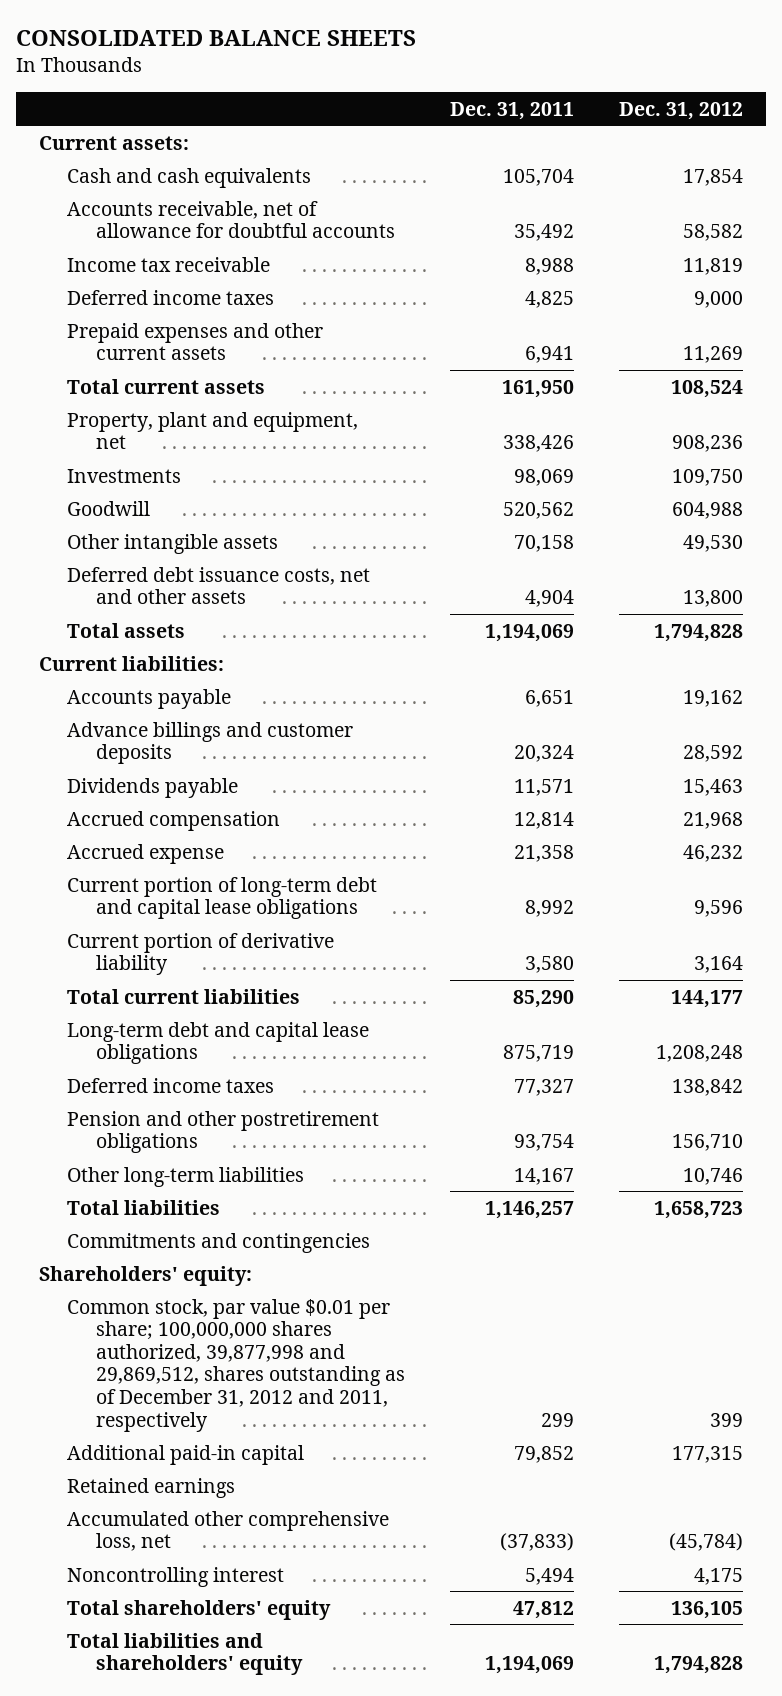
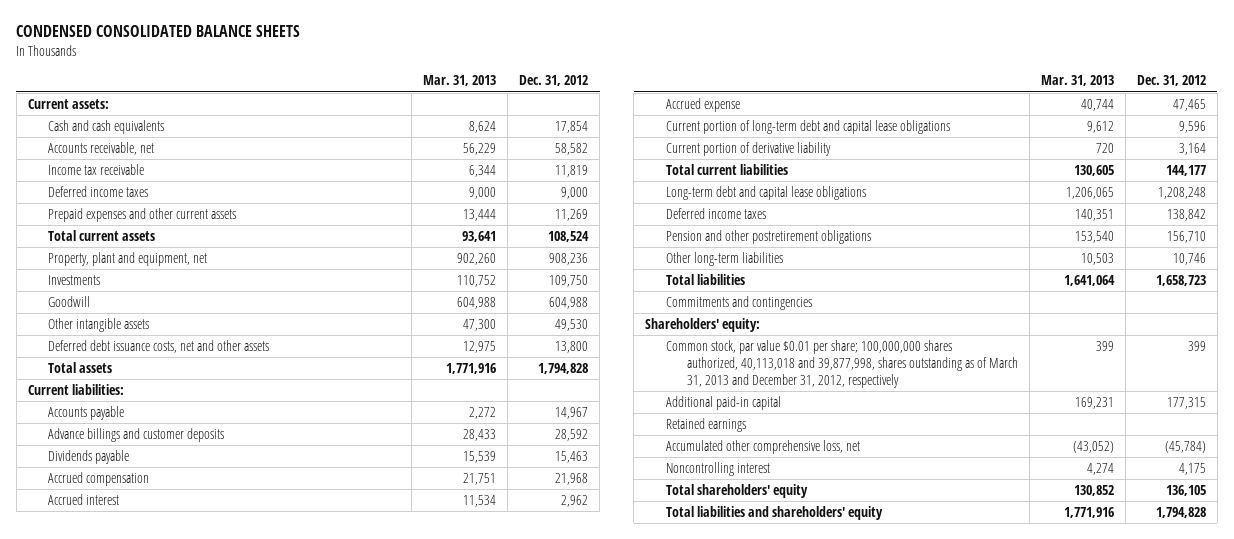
[16,30,417,47] CONSOLIDATED BALANCE SHEETS -> [16,25,301,38] CONDENSED CONSOLIDATED BALANCE SHEETS
[449,101,574,120] Dec. 31, 2011 -> none
none -> [423,75,497,87] Mar. 31, 2013
[67,200,395,239] Accounts receivable, net of allowance for doubtful accounts -> [48,141,155,155] Accounts receivable, net
[683,689,744,707] 19,162 -> [555,406,589,419] 14,967
none -> [48,493,120,505] Accrued interest
[683,844,744,862] 46,232 -> [1172,98,1206,111] 47,465
[67,1298,405,1432] Common stock, par value $0.01 per share; 100,000,000 shares authorized, 39,877,998 and 29,869,512, shares outstanding as of December 31, 2012 and 2011, respectively -> [666,339,1019,389] Common stock, par value $0.01 per share; 100,000,000 shares authorized, 40,113,018 and 39,877,998, shares outstanding as of March 31, 2013 and December 31, 2012, respectively

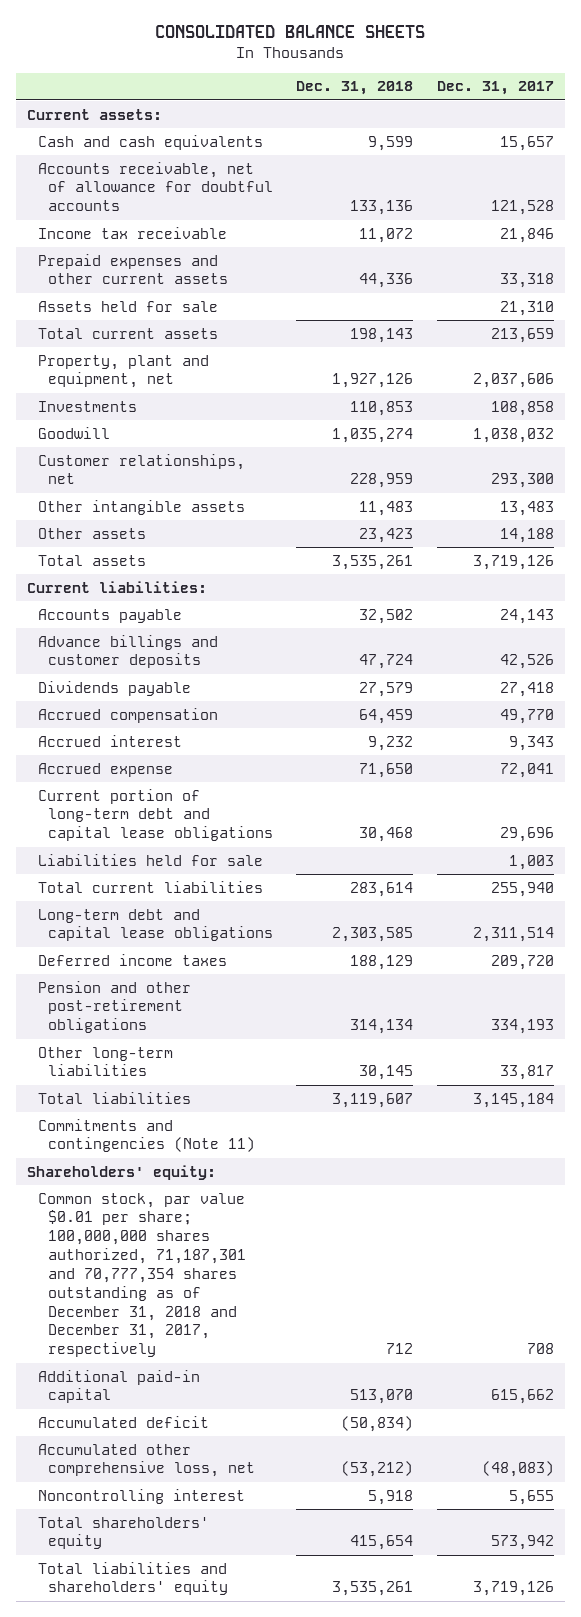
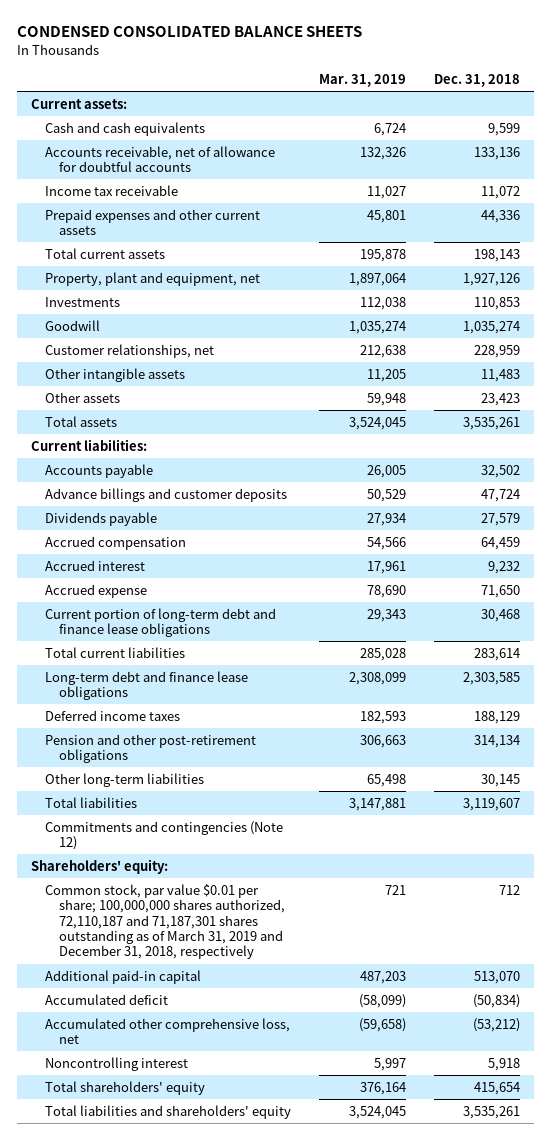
[155,25,426,39] CONSOLIDATED BALANCE SHEETS -> [17,26,363,38] CONDENSED CONSOLIDATED BALANCE SHEETS
[436,81,554,96] Dec. 31, 2017 -> none
none -> [319,74,407,88] Mar. 31, 2019
[37,300,218,312] Assets held for sale -> none
[37,853,263,866] Liabilities held for sale -> none
[37,788,274,842] Current portion of long-term debt and capital lease obligations -> [45,607,277,638] Current portion of long-term debt and finance lease obligations
[37,908,274,942] Long-term debt and capital lease obligations -> [45,670,249,701] Long-term debt and finance lease obligations
[37,1118,256,1153] Commitments and contingencies (Note 11) -> [45,820,284,851] Commitments and contingencies (Note 12)
[37,1192,247,1358] Common stock, par value $0.01 per share; 100,000,000 shares authorized, 71,187,301 and 70,777,354 shares outstanding as of December 31, 2018 and December 31, 2017, respectively -> [45,883,285,960] Common stock, par value $0.01 per share; 100,000,000 shares authorized, 72,110,187 and 71,187,301 shares outstanding as of March 31, 2019 and December 31, 2018, respectively

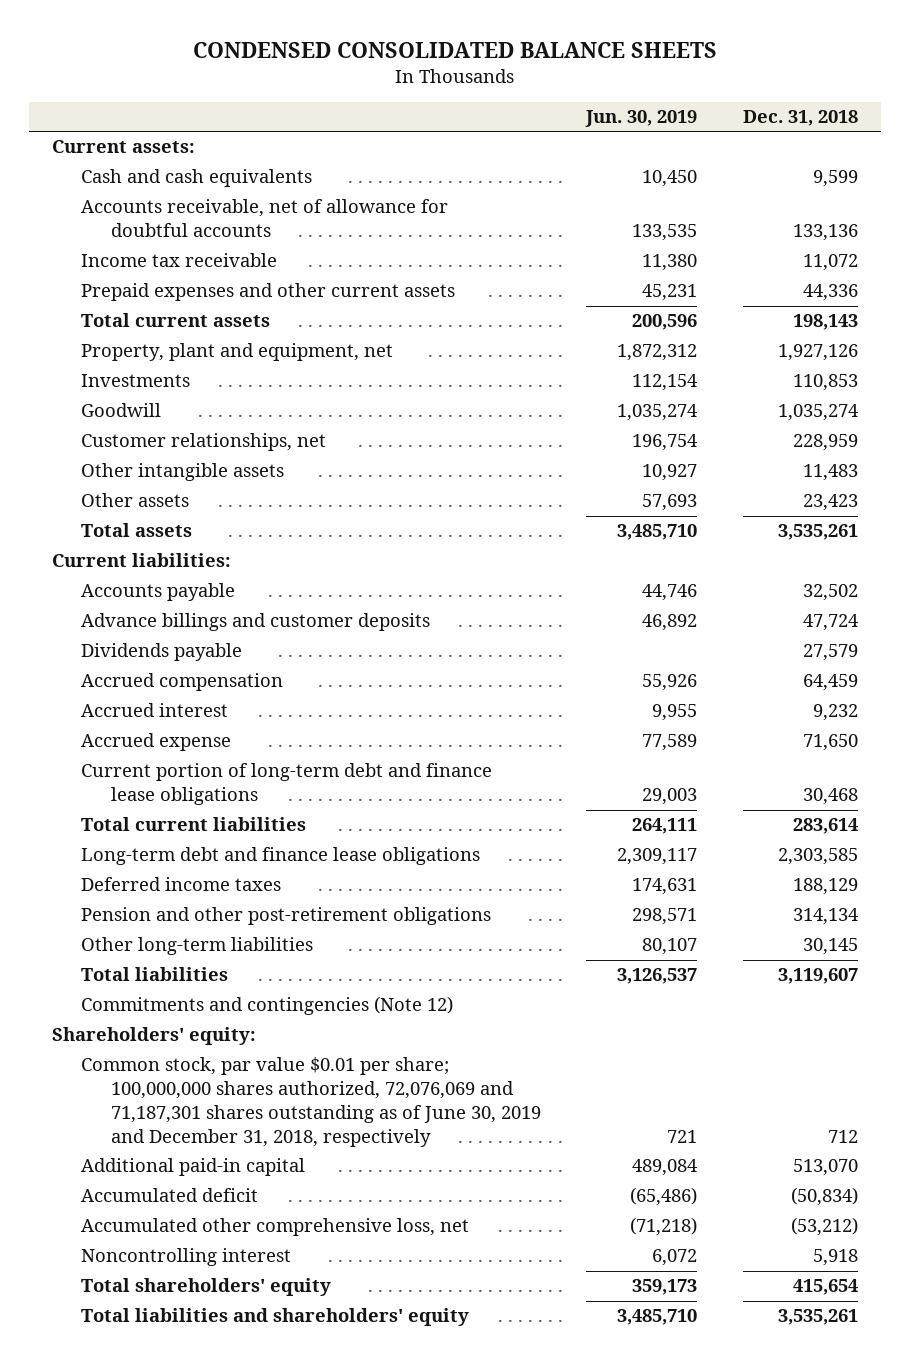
[319,74,407,88] Mar. 31, 2019 -> none
none -> [585,110,698,128] Jun. 30, 2019
[45,883,285,960] Common stock, par value $0.01 per share; 100,000,000 shares authorized, 72,110,187 and 71,187,301 shares outstanding as of March 31, 2019 and December 31, 2018, respectively -> [81,1057,541,1148] Common stock, par value $0.01 per share; 100,000,000 shares authorized, 72,076,069 and 71,187,301 shares outstanding as of June 30, 2019 and December 31, 2018, respectively

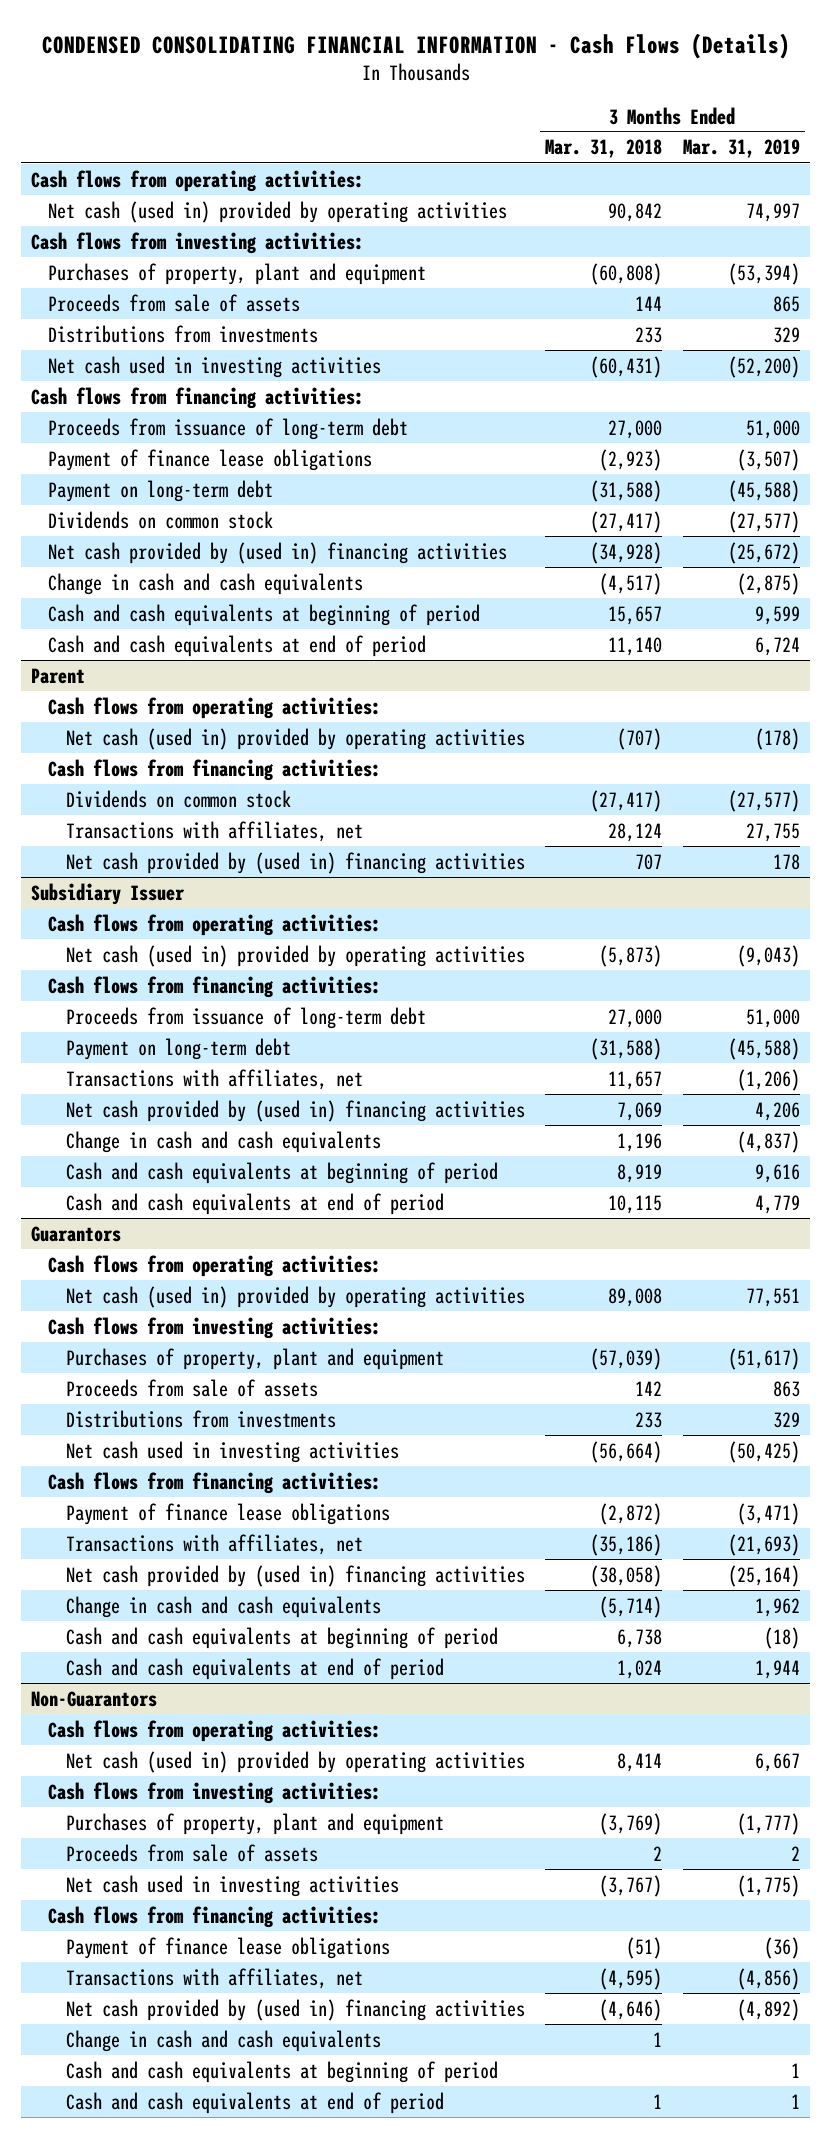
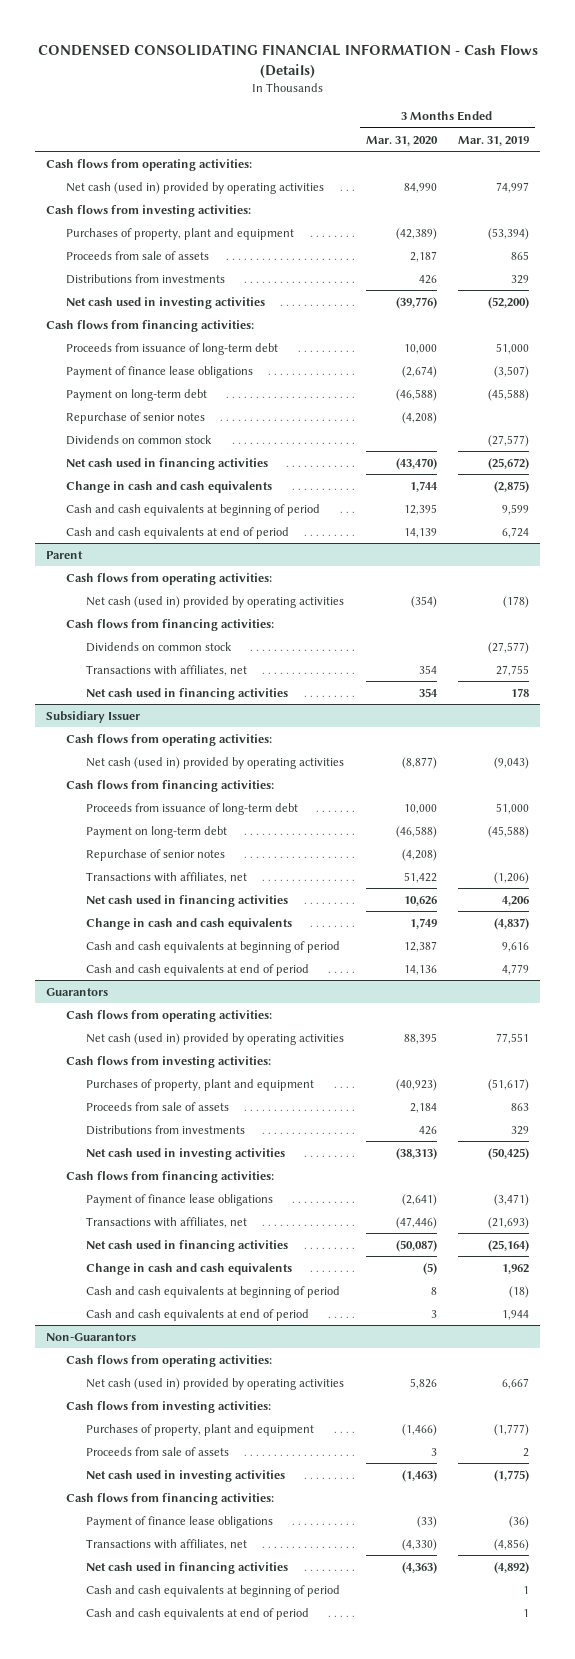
[545,139,663,159] Mar. 31, 2018 -> none
none -> [365,135,438,146] Mar. 31, 2020
none -> [66,411,206,424] Repurchase of senior notes
[48,541,508,564] Net cash provided by (used in) financing activities -> [66,457,269,470] Net cash used in financing activities
[65,851,525,874] Net cash provided by (used in) financing activities -> [85,687,288,700] Net cash used in financing activities
none -> [85,848,225,861] Repurchase of senior notes
[65,1099,525,1122] Net cash provided by (used in) financing activities -> [85,894,288,907] Net cash used in financing activities
[65,1564,525,1587] Net cash provided by (used in) financing activities -> [85,1239,288,1252] Net cash used in financing activities
[65,2029,381,2052] Change in cash and cash equivalents -> none
[65,1998,525,2021] Net cash provided by (used in) financing activities -> [85,1561,288,1574] Net cash used in financing activities

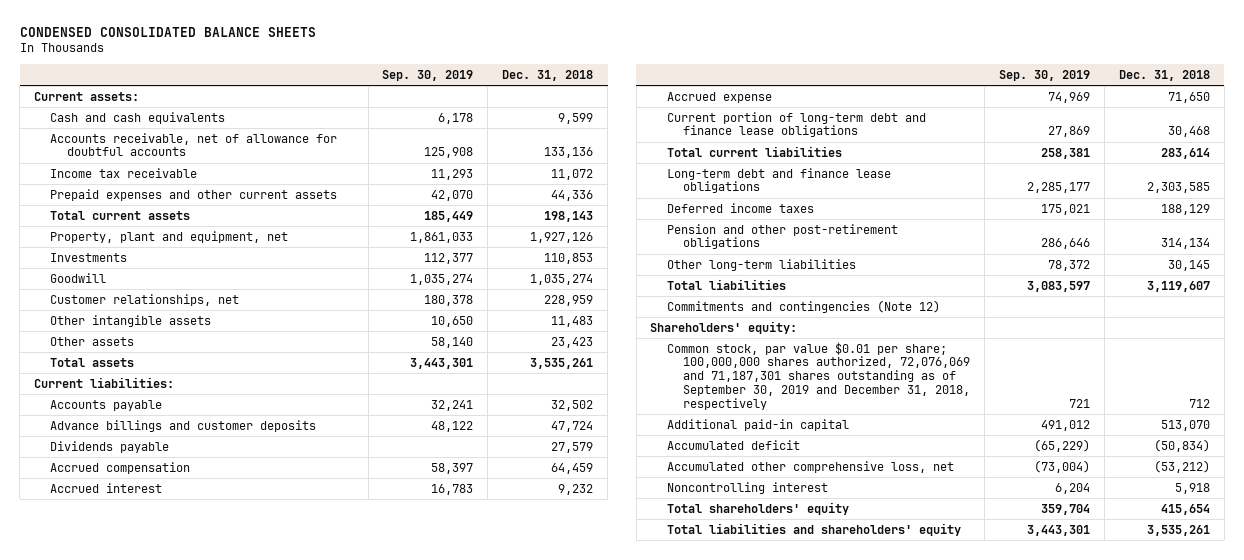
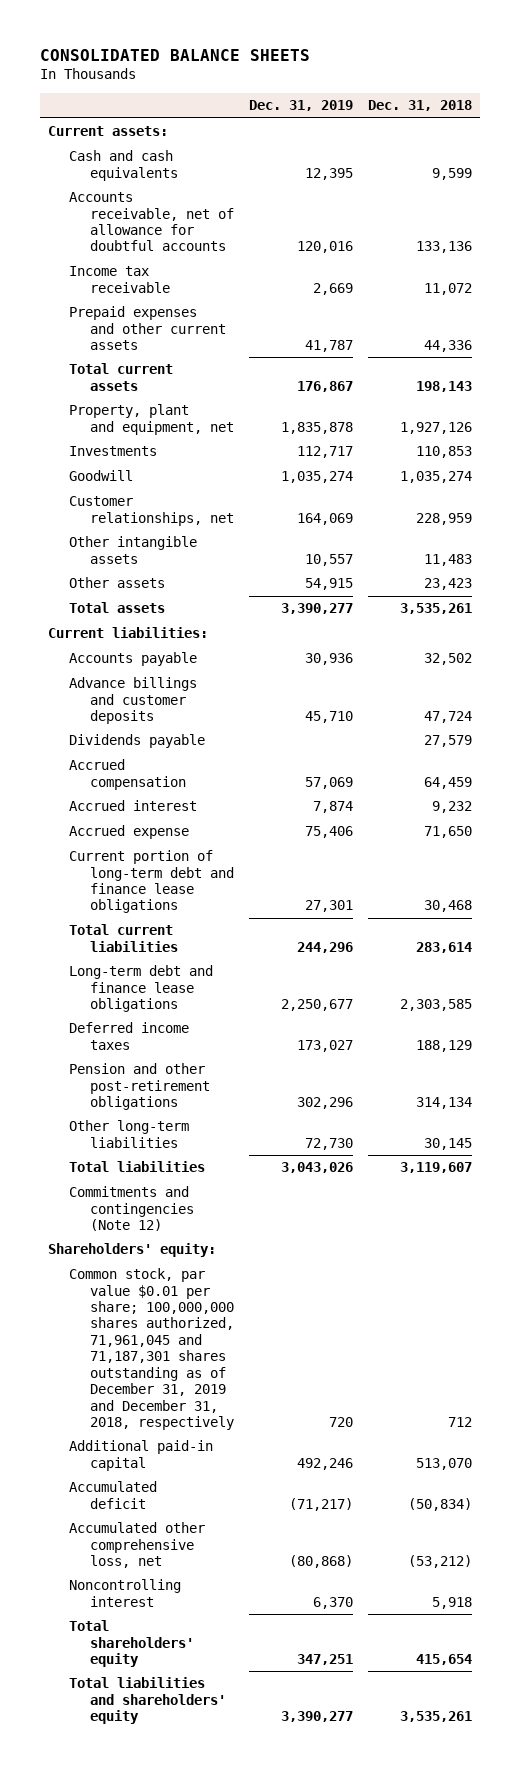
[19,27,316,38] CONDENSED CONSOLIDATED BALANCE SHEETS -> [40,49,311,62] CONSOLIDATED BALANCE SHEETS
[382,69,474,81] Sep. 30, 2019 -> none
none -> [249,100,354,112] Dec. 31, 2019
[666,341,971,410] Common stock, par value $0.01 per share; 100,000,000 shares authorized, 72,076,069 and 71,187,301 shares outstanding as of September 30, 2019 and December 31, 2018, respectively -> [68,1268,234,1430] Common stock, par value $0.01 per share; 100,000,000 shares authorized, 71,961,045 and 71,187,301 shares outstanding as of December 31, 2019 and December 31, 2018, respectively

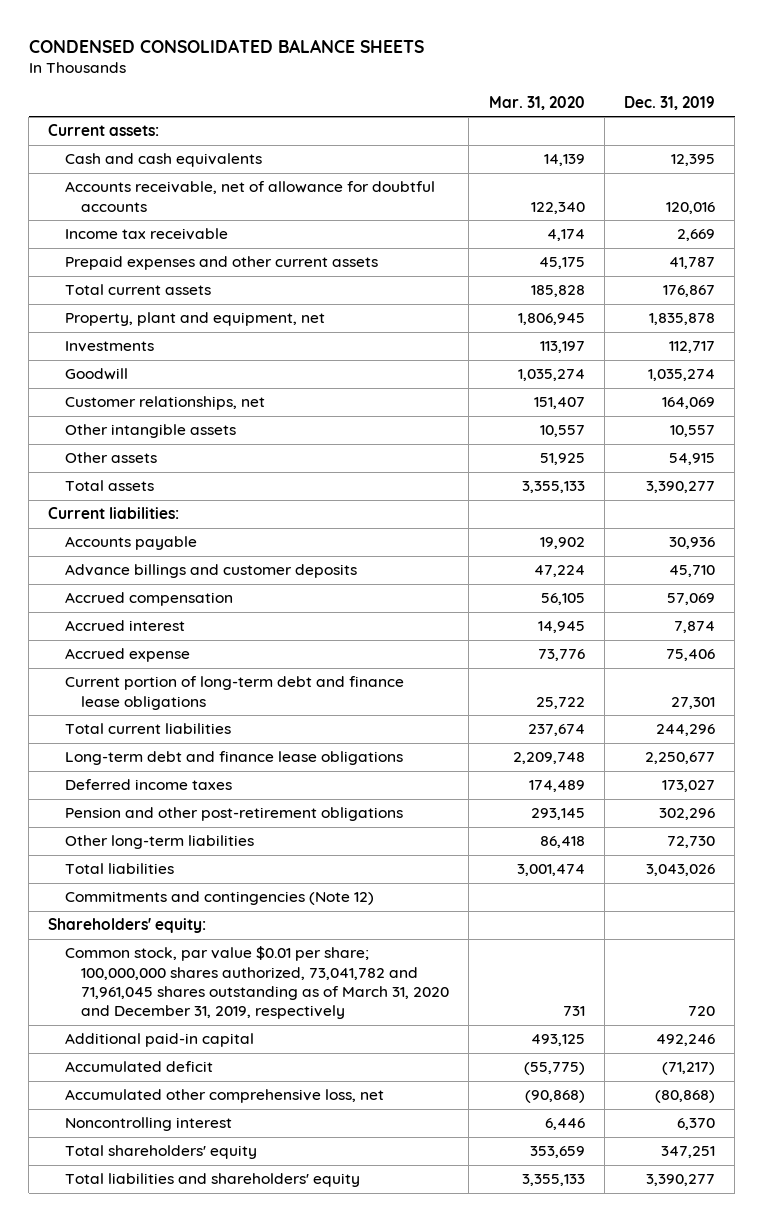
[40,49,311,62] CONSOLIDATED BALANCE SHEETS -> [28,38,424,53] CONDENSED CONSOLIDATED BALANCE SHEETS
[368,100,473,112] Dec. 31, 2018 -> none
none -> [488,95,585,110] Mar. 31, 2020
[68,734,205,749] Dividends payable -> none
[68,1268,234,1430] Common stock, par value $0.01 per share; 100,000,000 shares authorized, 71,961,045 and 71,187,301 shares outstanding as of December 31, 2019 and December 31, 2018, respectively -> [64,946,450,1020] Common stock, par value $0.01 per share; 100,000,000 shares authorized, 73,041,782 and 71,961,045 shares outstanding as of March 31, 2020 and December 31, 2019, respectively

